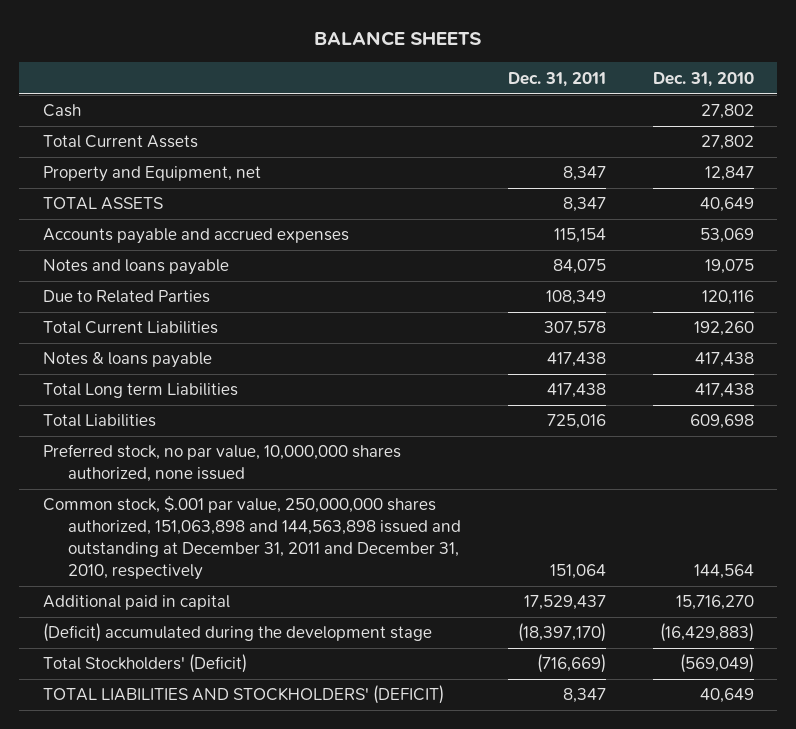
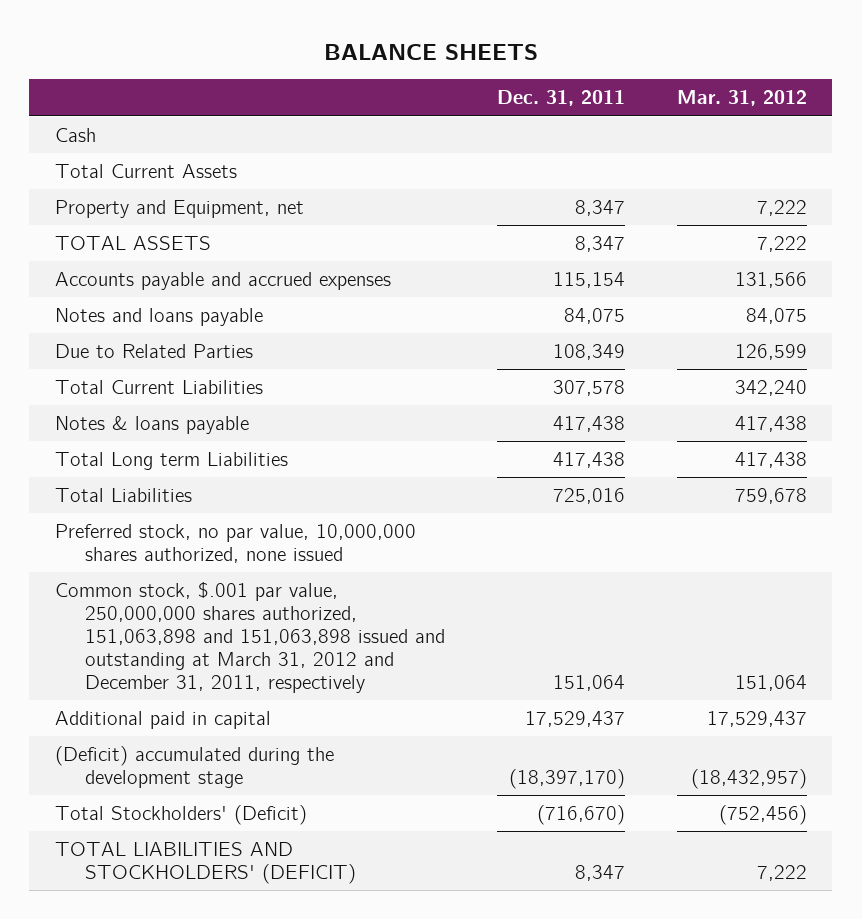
[652,71,754,87] Dec. 31, 2010 -> none
none -> [676,90,807,107] Mar. 31, 2012
[42,496,461,581] Common stock, $.001 par value, 250,000,000 shares authorized, 151,063,898 and 144,563,898 issued and outstanding at December 31, 2011 and December 31, 2010, respectively -> [55,581,445,693] Common stock, $.001 par value, 250,000,000 shares authorized, 151,063,898 and 151,063,898 issued and outstanding at March 31, 2012 and December 31, 2011, respectively
[536,654,606,674] (716,669) -> [536,804,625,825] (716,670)

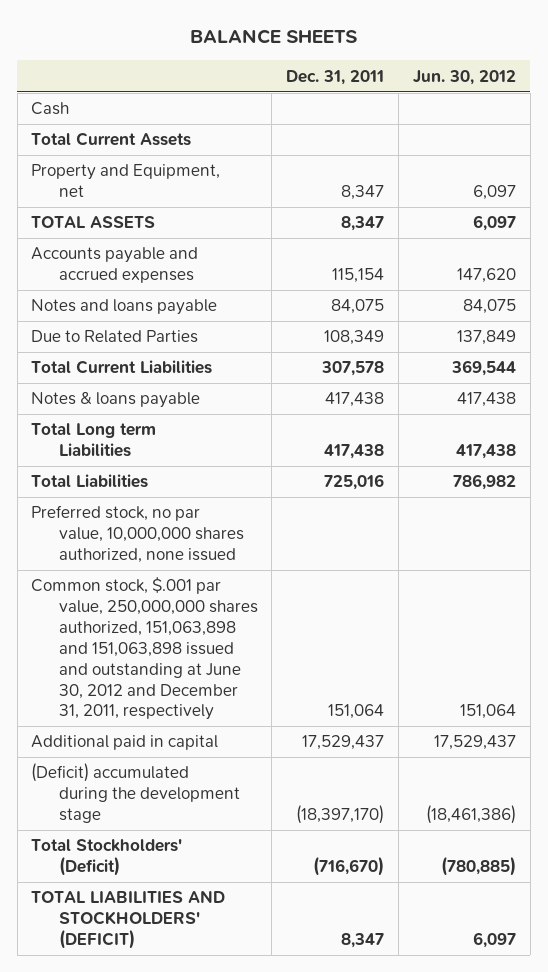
[676,90,807,107] Mar. 31, 2012 -> none
none -> [413,69,517,85] Jun. 30, 2012
[55,581,445,693] Common stock, $.001 par value, 250,000,000 shares authorized, 151,063,898 and 151,063,898 issued and outstanding at March 31, 2012 and December 31, 2011, respectively -> [31,577,258,721] Common stock, $.001 par value, 250,000,000 shares authorized, 151,063,898 and 151,063,898 issued and outstanding at June 30, 2012 and December 31, 2011, respectively

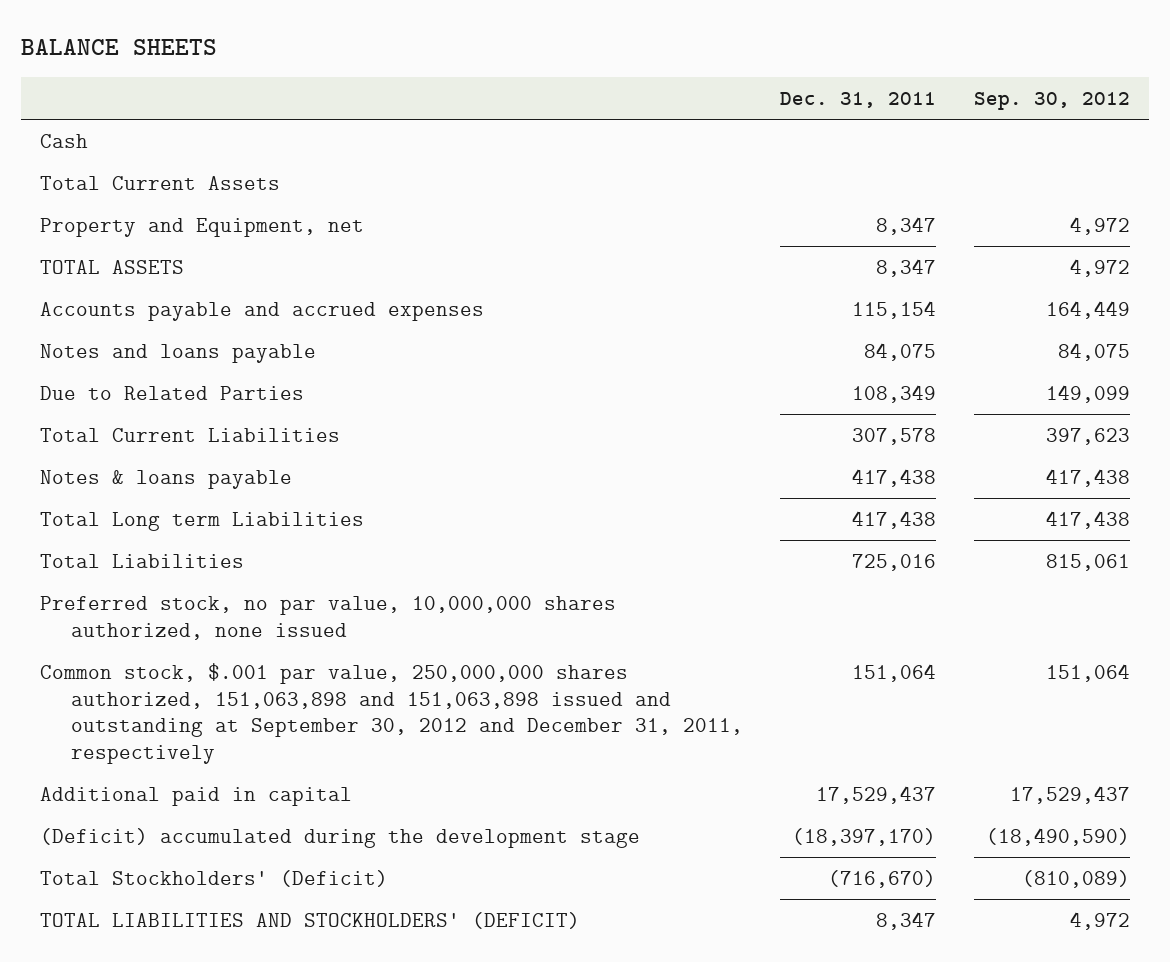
[413,69,517,85] Jun. 30, 2012 -> none
none -> [974,92,1131,111] Sep. 30, 2012
[31,577,258,721] Common stock, $.001 par value, 250,000,000 shares authorized, 151,063,898 and 151,063,898 issued and outstanding at June 30, 2012 and December 31, 2011, respectively -> [39,662,743,765] Common stock, $.001 par value, 250,000,000 shares authorized, 151,063,898 and 151,063,898 issued and outstanding at September 30, 2012 and December 31, 2011, respectively

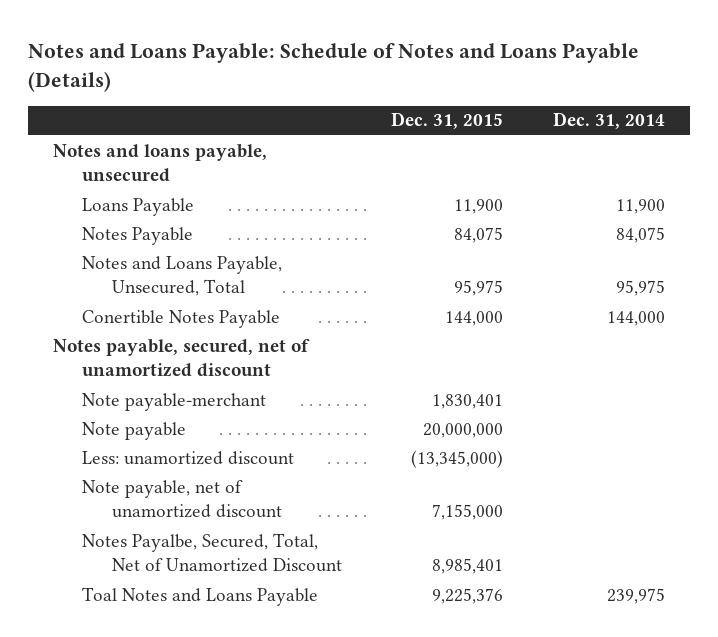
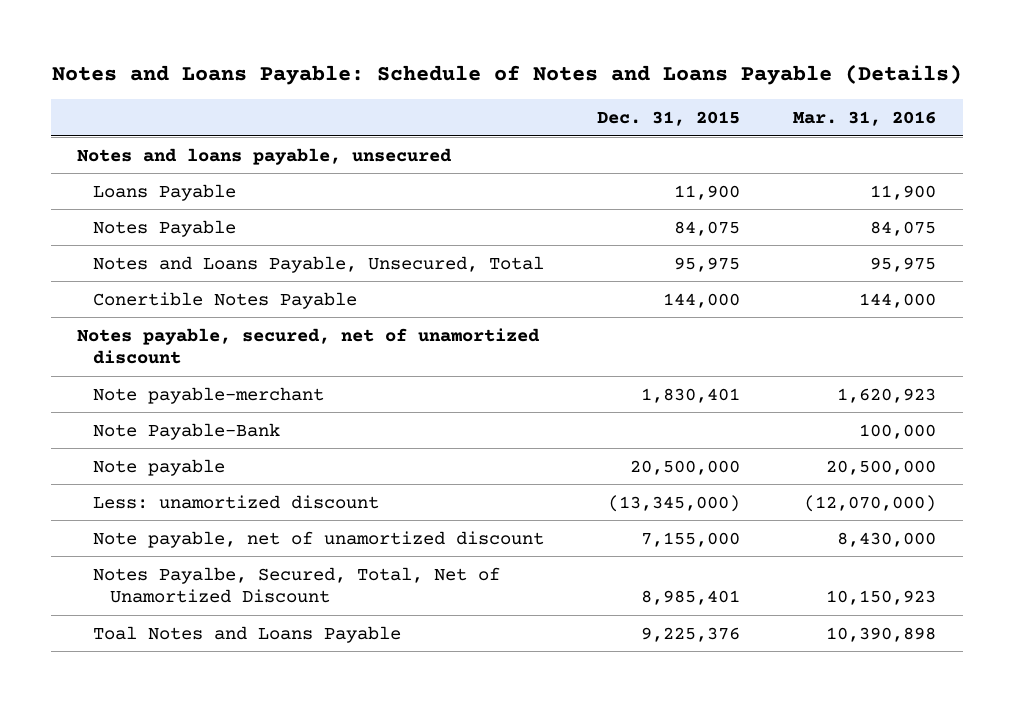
[553,112,666,130] Dec. 31, 2014 -> none
none -> [793,111,937,127] Mar. 31, 2016
none -> [93,422,281,440] Note Payable-Bank
[423,422,504,438] 20,000,000 -> [630,459,741,475] 20,500,000

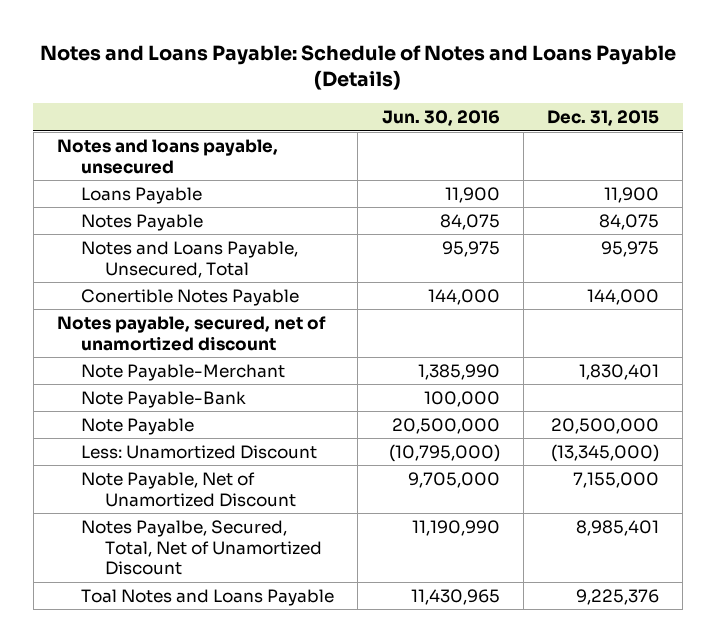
[793,111,937,127] Mar. 31, 2016 -> none
none -> [381,110,500,127] Jun. 30, 2016
[93,386,325,404] Note payable-merchant -> [80,363,285,381] Note Payable-Merchant
[93,458,226,476] Note payable -> [80,417,194,435] Note Payable
[93,494,380,509] Less: unamortized discount -> [80,444,317,459] Less: Unamortized Discount
[93,530,545,548] Note payable, net of unamortized discount -> [80,471,296,507] Note Payable, Net of Unamortized Discount

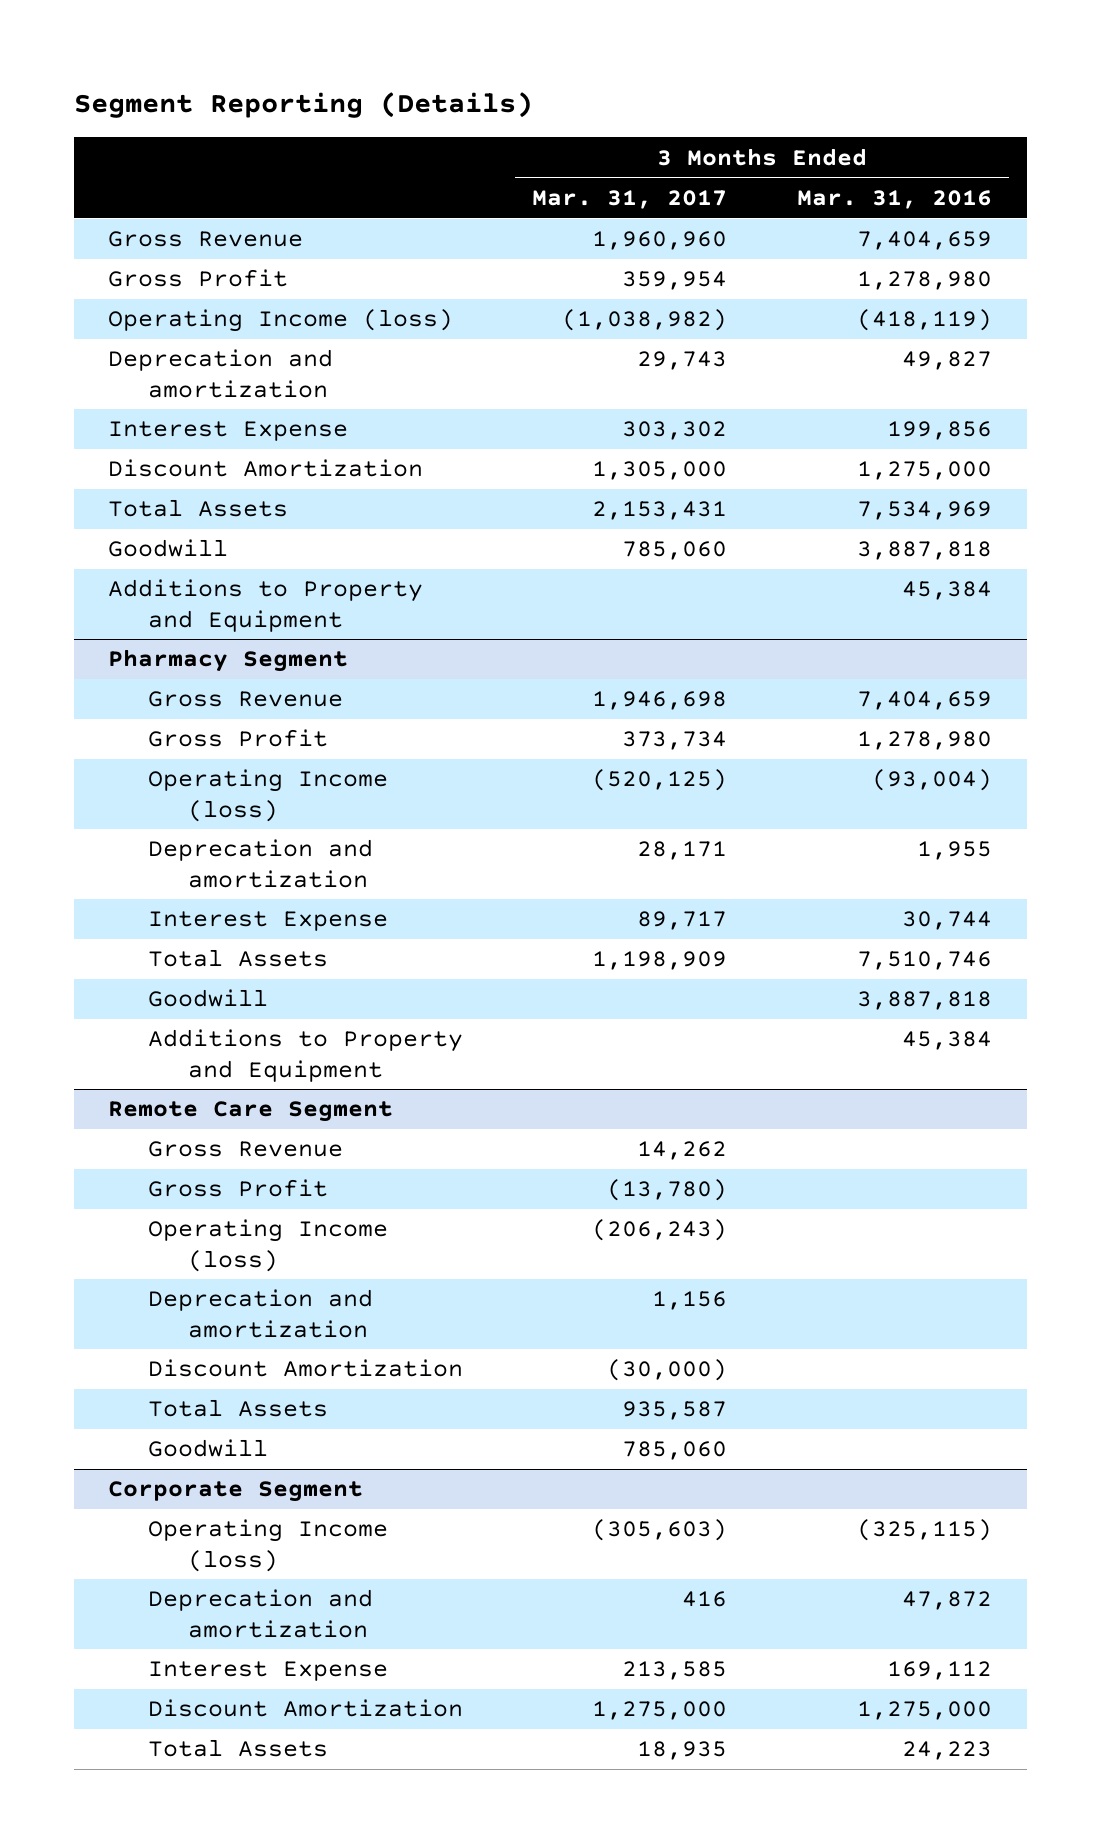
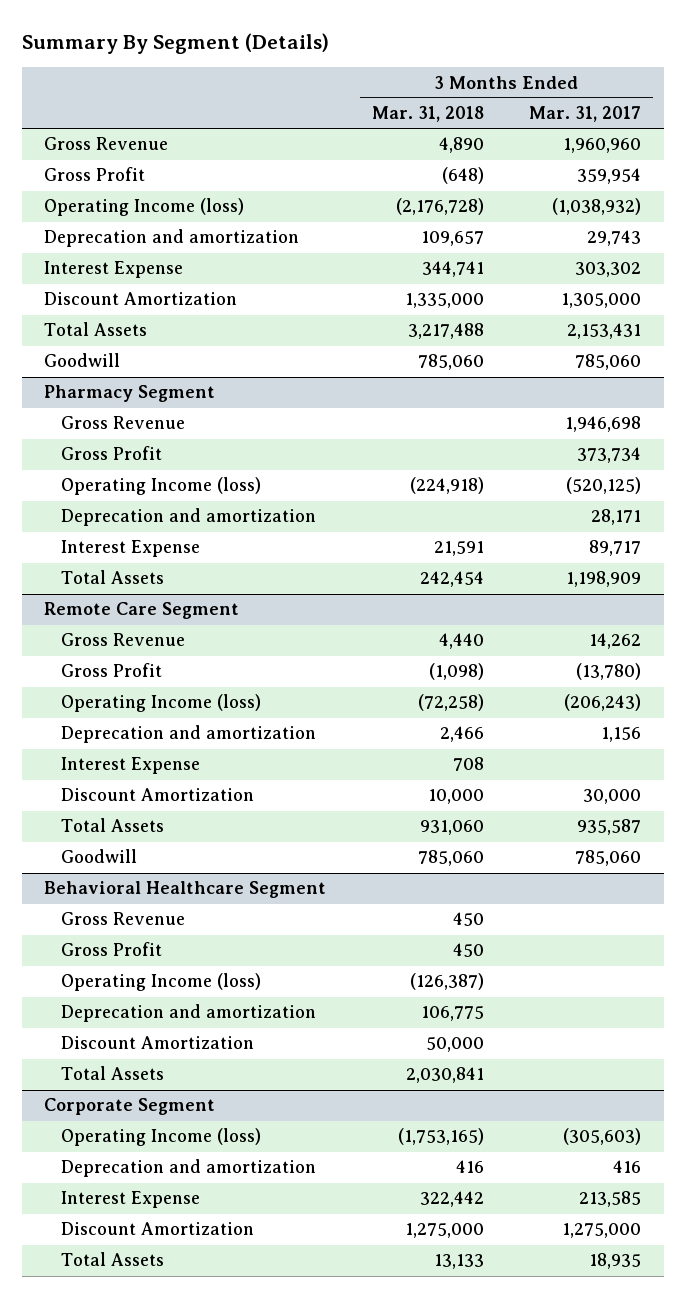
[73,92,533,119] Segment Reporting (Details) -> [21,33,329,55] Summary By Segment (Details)
[796,189,992,209] Mar. 31, 2016 -> none
none -> [371,106,484,123] Mar. 31, 2018
[562,309,728,332] (1,038,982) -> [552,198,642,216] (1,038,932)
[108,579,424,632] Additions to Property and Equipment -> none
[148,989,269,1008] Goodwill -> none
[148,1029,464,1082] Additions to Property and Equipment -> none
none -> [60,757,200,775] Interest Expense
[607,1359,728,1382] (30,000) -> [583,789,642,805] 30,000
none -> [44,881,327,899] Behavioral Healthcare Segment
none -> [60,912,185,926] Gross Revenue
none -> [60,942,162,957] Gross Profit
none -> [60,973,261,992] Operating Income (loss)
none -> [60,1004,316,1023] Deprecation and amortization
none -> [60,1036,254,1050] Discount Amortization
none -> [60,1066,164,1081] Total Assets

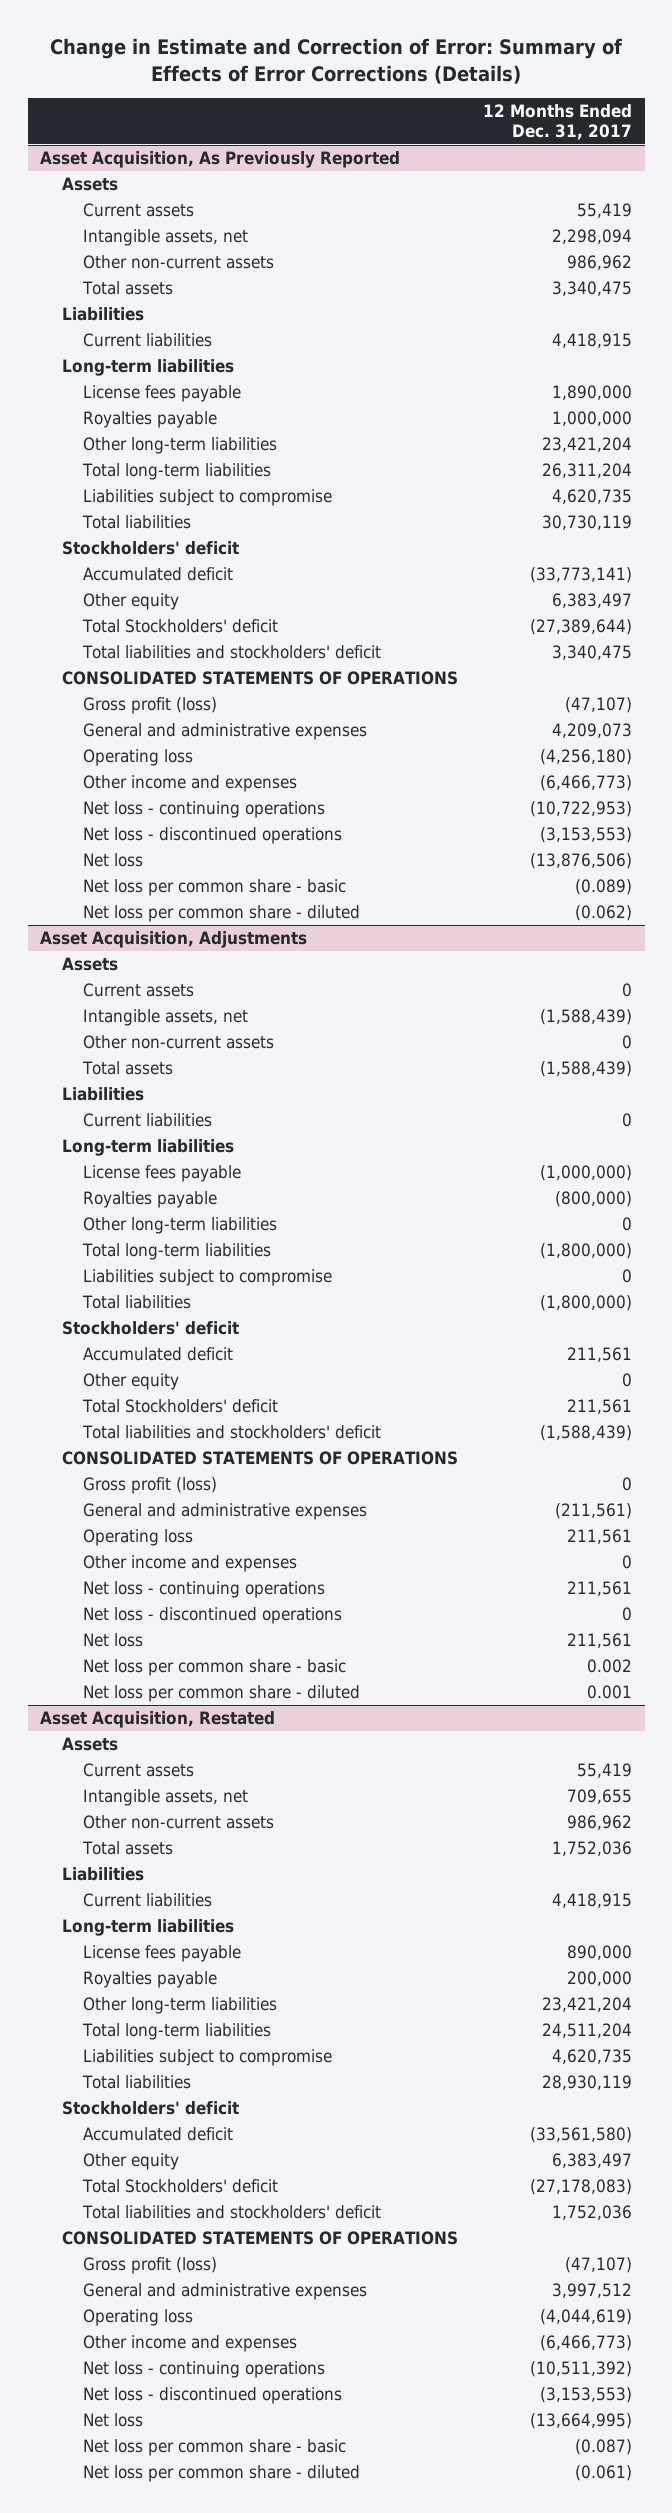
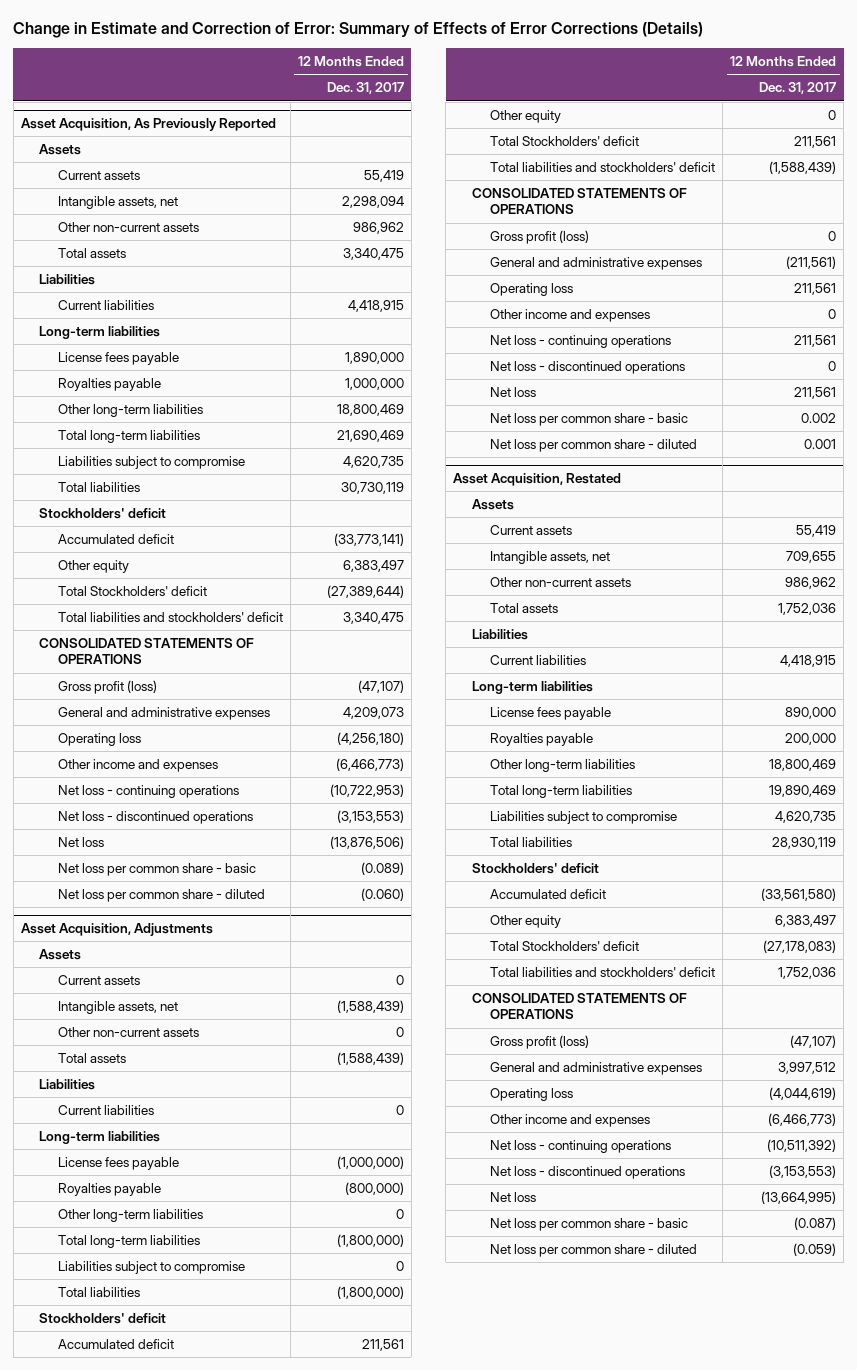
[541,437,632,453] 23,421,204 -> [336,404,404,417] 18,800,469
[541,463,632,479] 26,311,204 -> [336,430,404,443] 21,690,469
[574,905,632,922] (0.062) -> [360,888,404,902] (0.060)
[541,1997,632,2013] 23,421,204 -> [769,759,837,772] 18,800,469
[541,2023,632,2039] 24,511,204 -> [769,785,837,798] 19,890,469
[574,2465,632,2482] (0.061) -> [793,1243,837,1257] (0.059)

